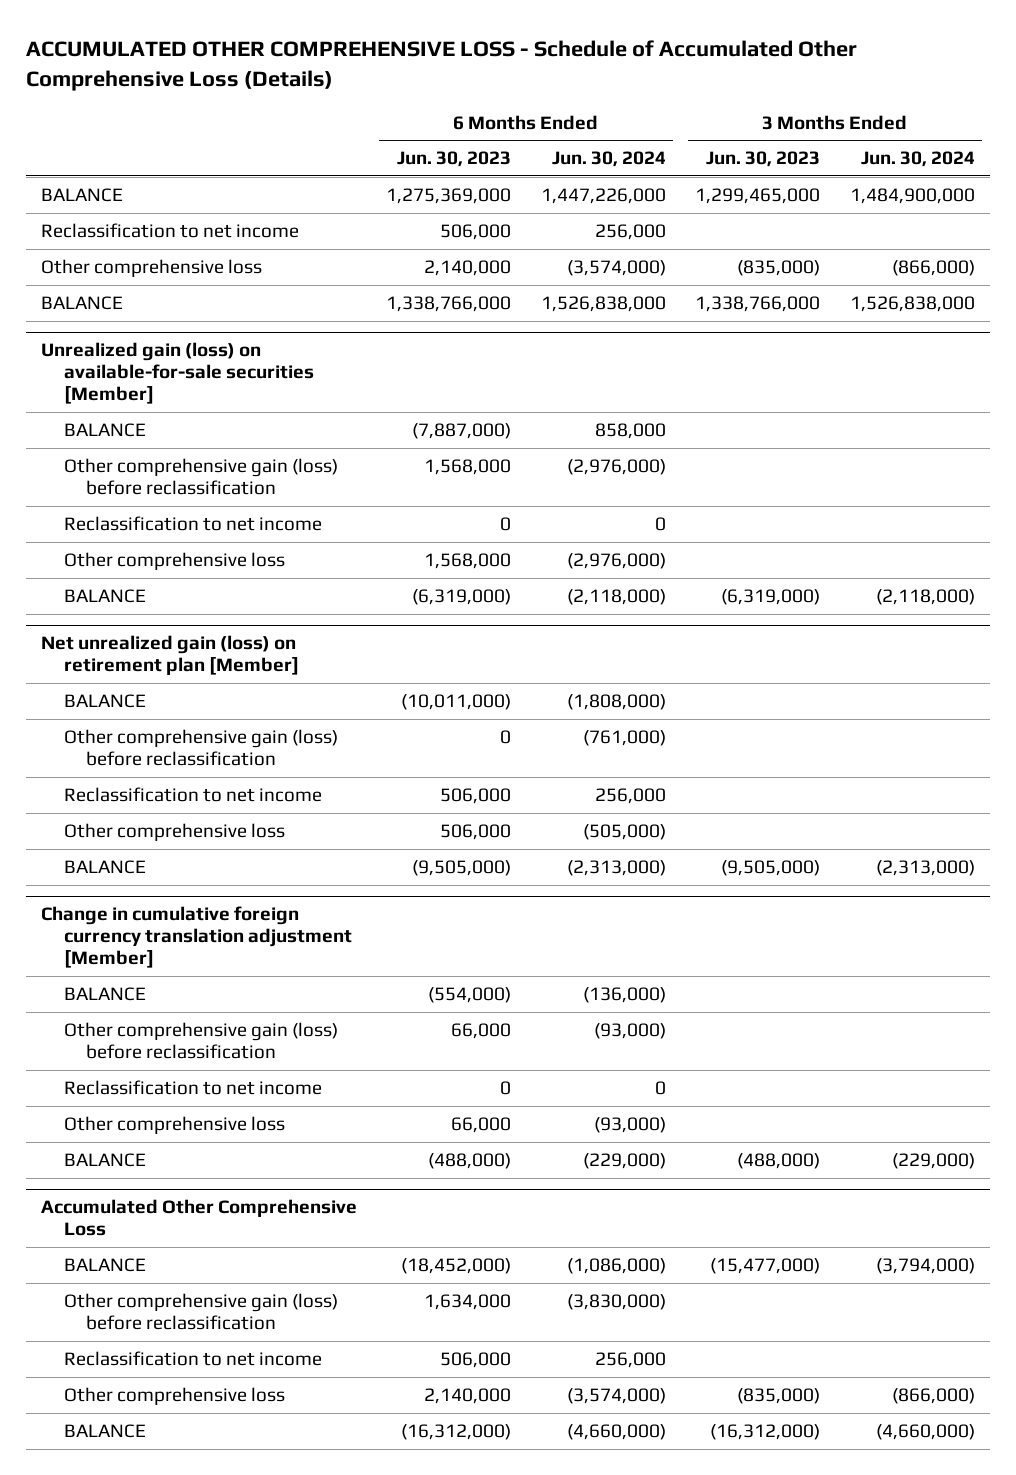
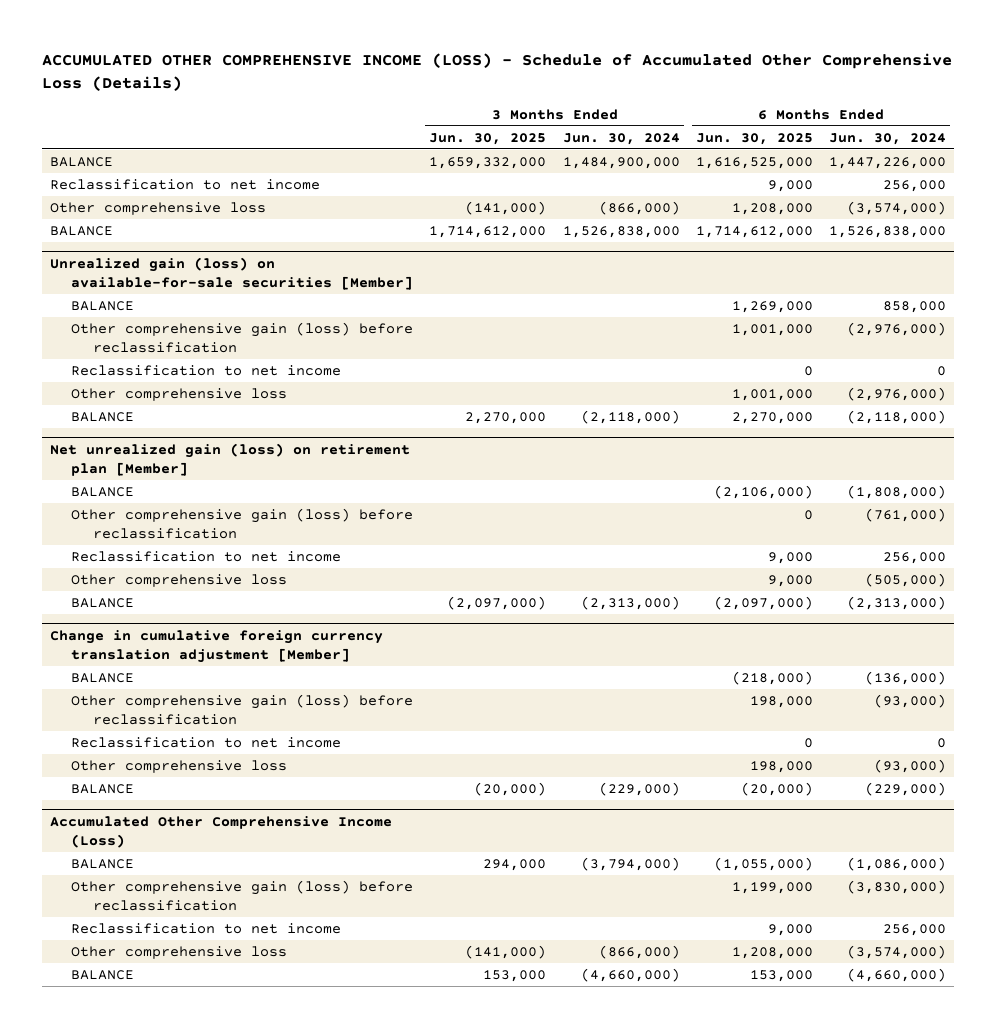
[26,39,858,91] ACCUMULATED OTHER COMPREHENSIVE LOSS - Schedule of Accumulated Other Comprehensive Loss (Details) -> [41,52,952,91] ACCUMULATED OTHER COMPREHENSIVE INCOME (LOSS) - Schedule of Accumulated Other Comprehensive Loss (Details)
[397,151,512,168] Jun. 30, 2023 -> none
[706,151,821,168] Jun. 30, 2023 -> none
none -> [429,132,547,145] Jun. 30, 2025
none -> [696,132,814,145] Jun. 30, 2025
[40,1199,357,1237] Accumulated Other Comprehensive Loss -> [49,815,392,848] Accumulated Other Comprehensive Income (Loss)

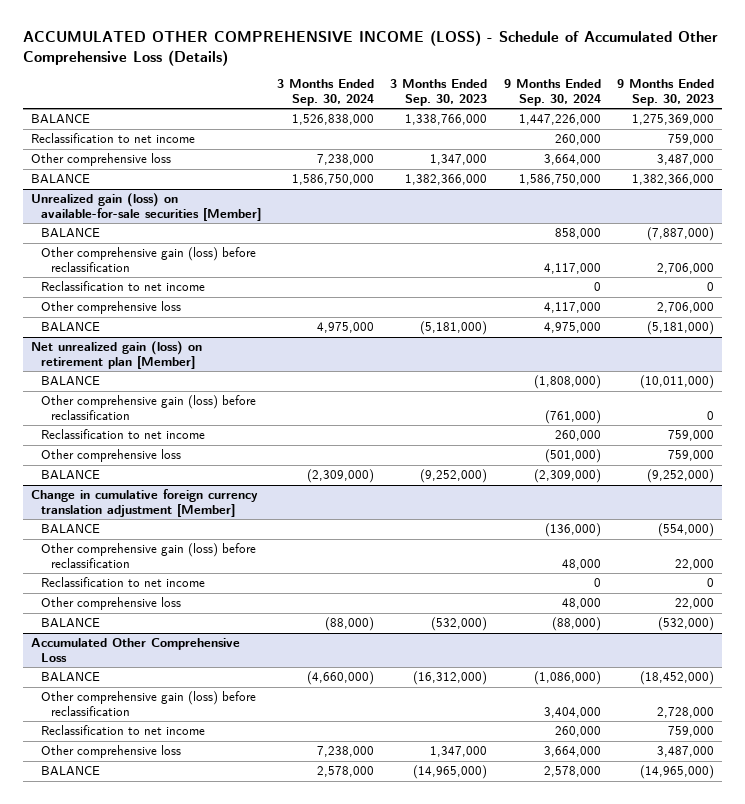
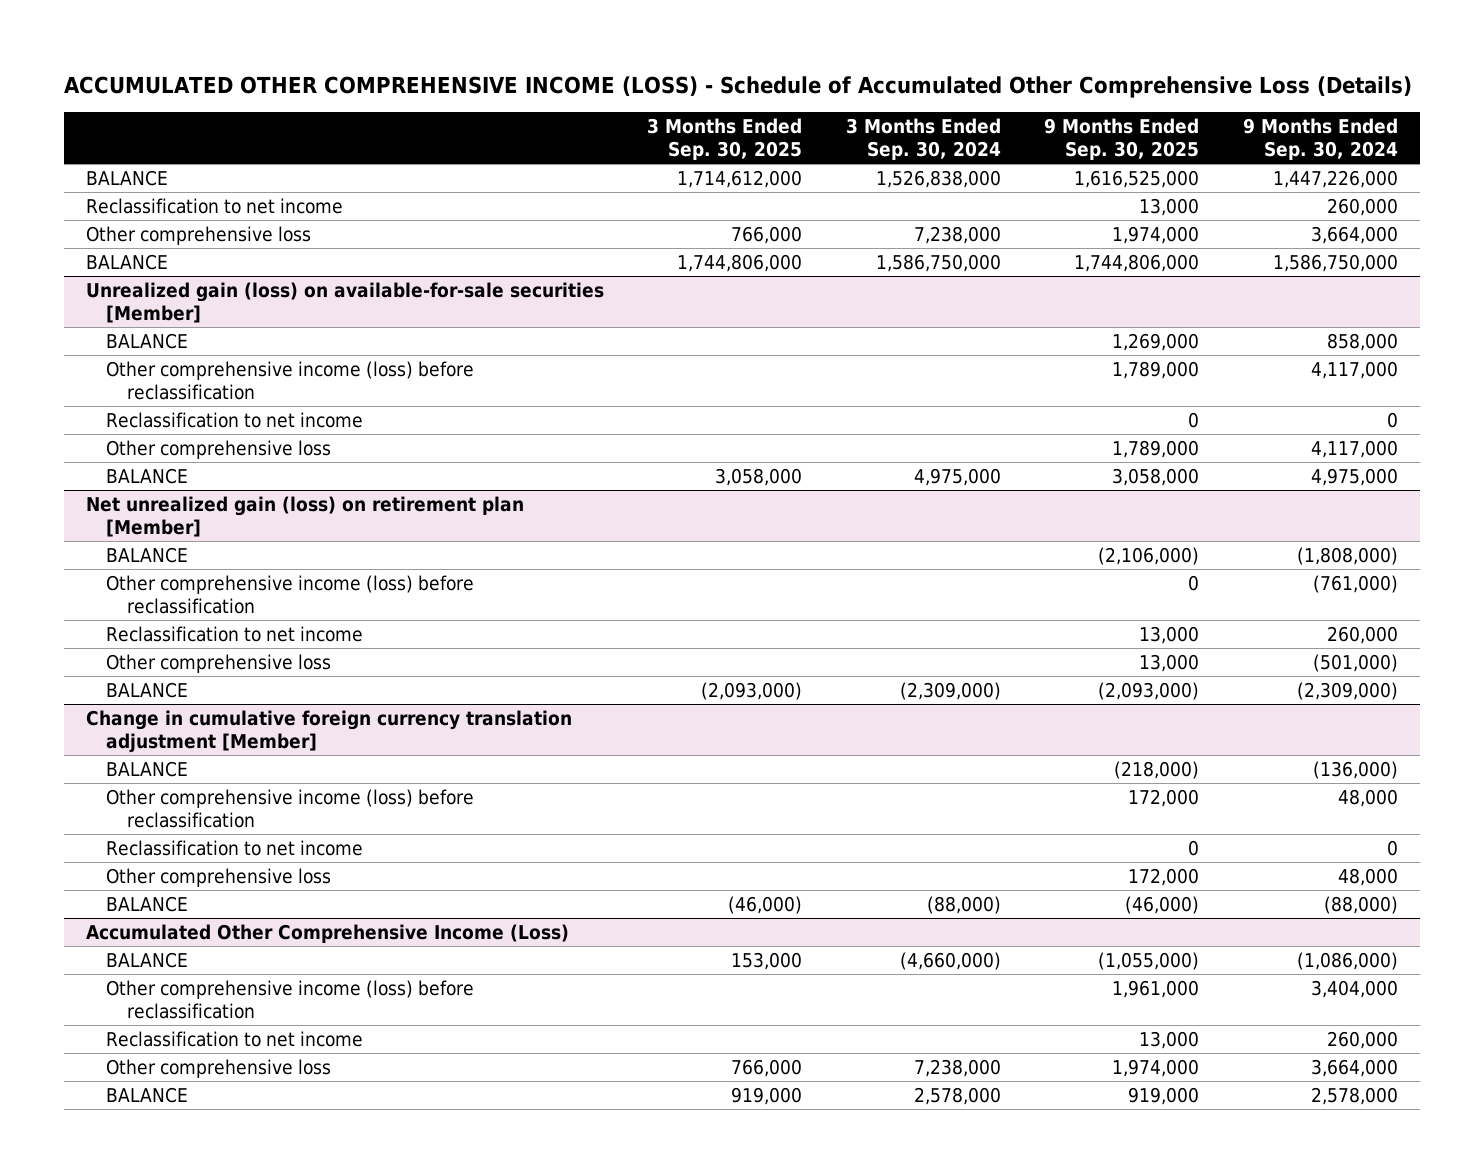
[390,79,488,106] 3 Months Ended Sep. 30, 2023 -> none
[616,79,714,106] 9 Months Ended Sep. 30, 2023 -> none
none -> [647,117,803,161] 3 Months Ended Sep. 30, 2025
none -> [1044,117,1200,161] 9 Months Ended Sep. 30, 2025
[40,247,256,272] Other comprehensive gain (loss) before reclassification -> [106,360,475,401] Other comprehensive income (loss) before reclassification
[40,395,256,420] Other comprehensive gain (loss) before reclassification -> [106,574,475,615] Other comprehensive income (loss) before reclassification
[40,543,256,568] Other comprehensive gain (loss) before reclassification -> [106,788,475,829] Other comprehensive income (loss) before reclassification
[30,638,240,662] Accumulated Other Comprehensive Loss -> [85,923,569,943] Accumulated Other Comprehensive Income (Loss)
[40,691,256,716] Other comprehensive gain (loss) before reclassification -> [106,979,475,1020] Other comprehensive income (loss) before reclassification

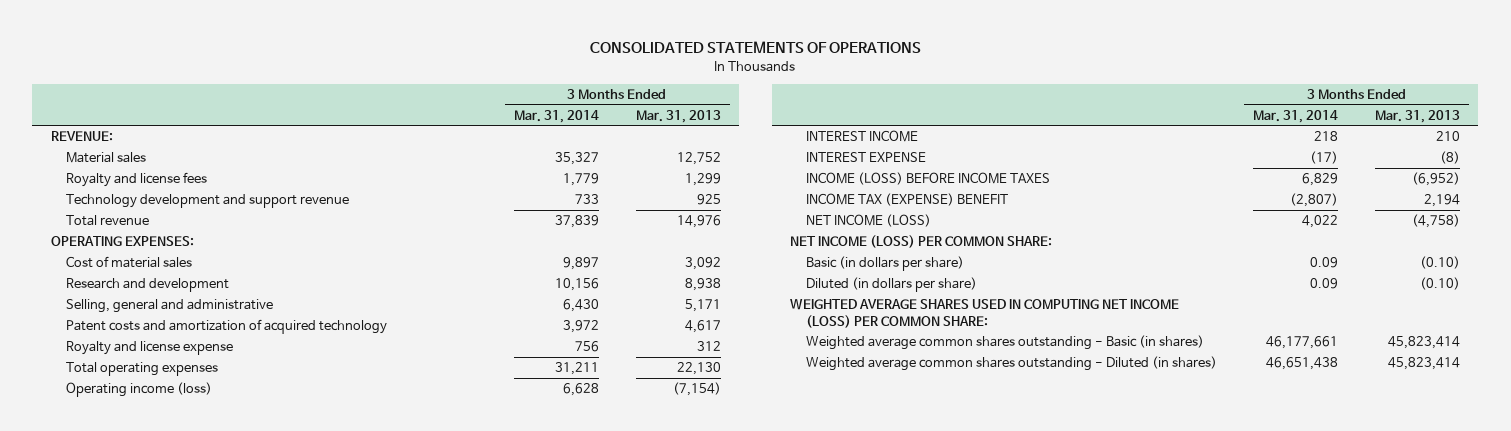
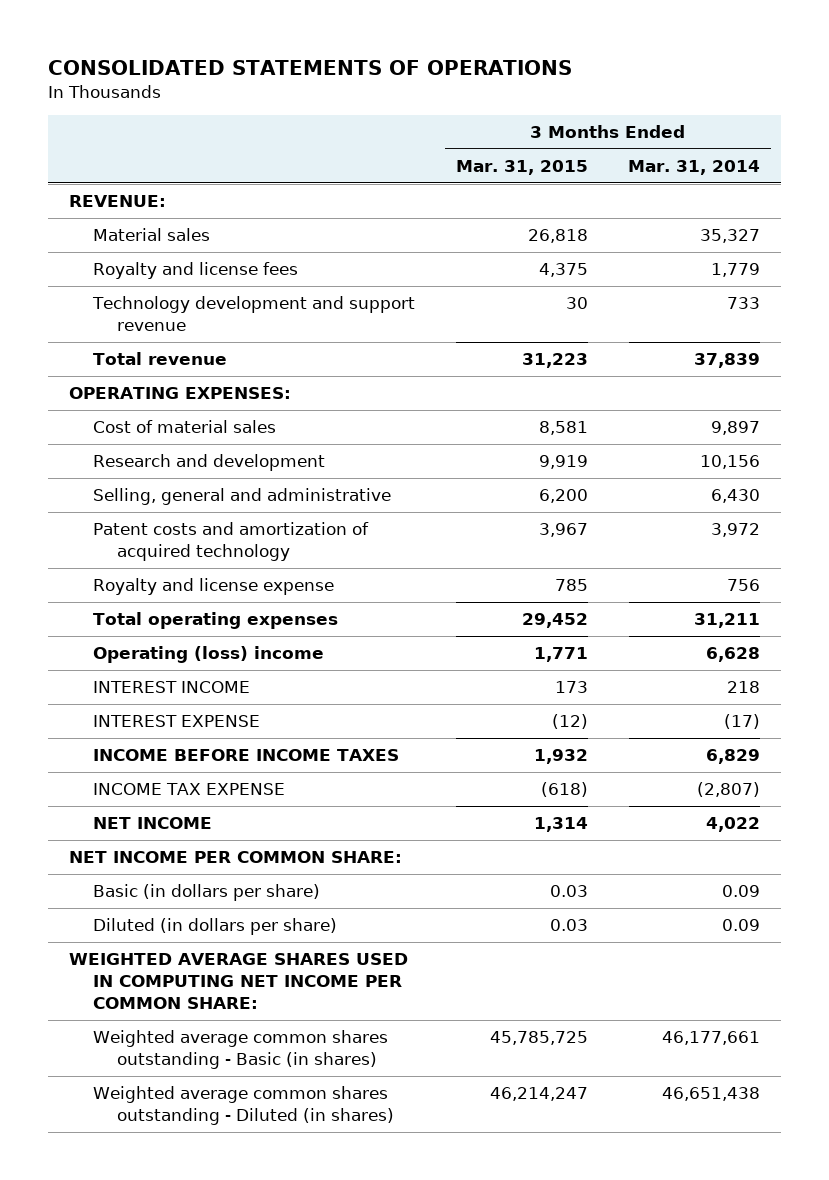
[635,109,721,123] Mar. 31, 2013 -> none
none -> [455,160,588,176] Mar. 31, 2015
[66,382,213,398] Operating income (loss) -> [92,646,324,664] Operating (loss) income
[805,172,1050,186] INCOME (LOSS) BEFORE INCOME TAXES -> [92,749,399,762] INCOME BEFORE INCOME TAXES
[805,193,1008,207] INCOME TAX (EXPENSE) BENEFIT -> [92,783,285,796] INCOME TAX EXPENSE
[805,214,931,228] NET INCOME (LOSS) -> [92,817,212,830] NET INCOME
[790,235,1053,249] NET INCOME (LOSS) PER COMMON SHARE: -> [68,851,402,864] NET INCOME PER COMMON SHARE:
[790,299,1180,328] WEIGHTED AVERAGE SHARES USED IN COMPUTING NET INCOME (LOSS) PER COMMON SHARE: -> [68,953,408,1010] WEIGHTED AVERAGE SHARES USED IN COMPUTING NET INCOME PER COMMON SHARE:

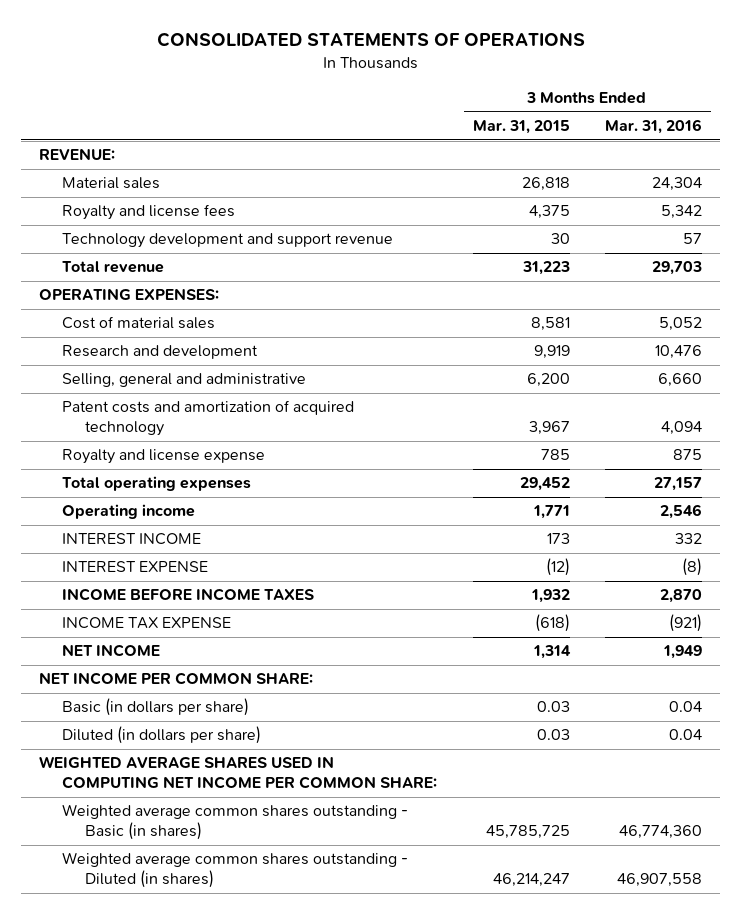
[628,160,761,176] Mar. 31, 2014 -> none
none -> [605,119,703,135] Mar. 31, 2016
[92,646,324,664] Operating (loss) income -> [61,504,195,520] Operating income

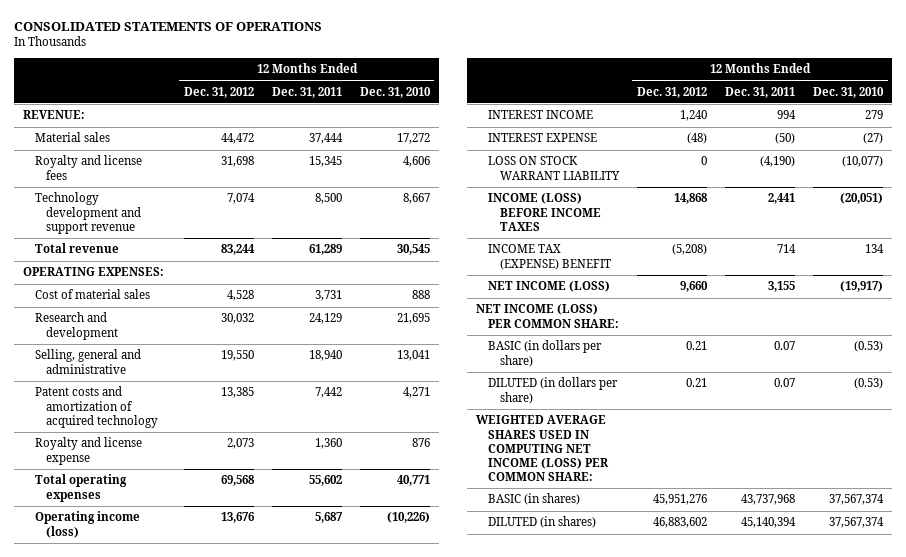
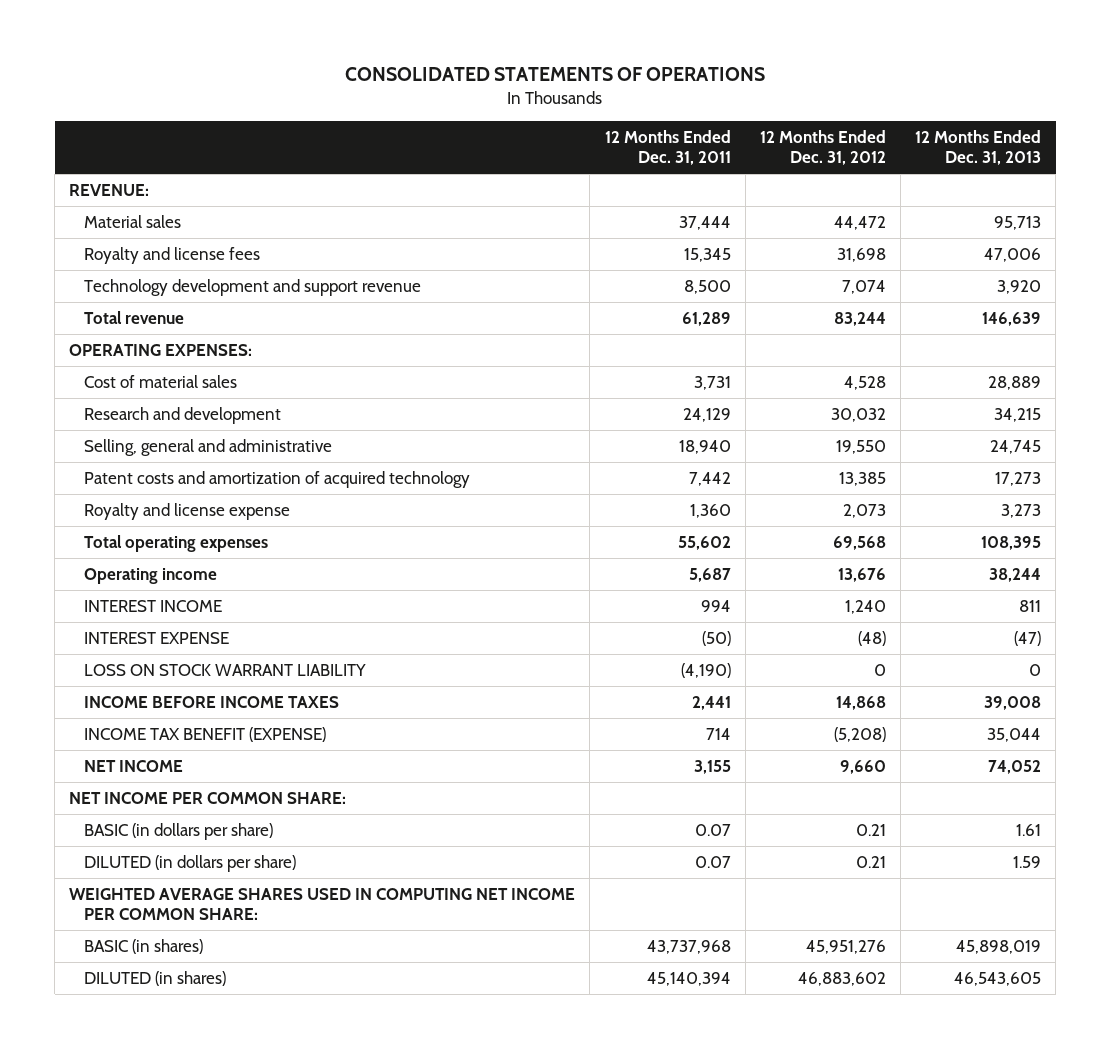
[359,86,431,98] Dec. 31, 2010 -> none
none -> [915,129,1042,166] 12 Months Ended Dec. 31, 2013
[34,511,140,538] Operating income (loss) -> [84,567,218,584] Operating income
[487,193,601,231] INCOME (LOSS) BEFORE INCOME TAXES -> [84,695,340,708] INCOME BEFORE INCOME TAXES
[487,244,611,270] INCOME TAX (EXPENSE) BENEFIT -> [84,726,327,742] INCOME TAX BENEFIT (EXPENSE)
[487,281,610,293] NET INCOME (LOSS) -> [84,759,184,772] NET INCOME
[475,304,619,328] NET INCOME (LOSS) PER COMMON SHARE: -> [69,791,347,804] NET INCOME PER COMMON SHARE:
[475,415,609,482] WEIGHTED AVERAGE SHARES USED IN COMPUTING NET INCOME (LOSS) PER COMMON SHARE: -> [69,887,576,921] WEIGHTED AVERAGE SHARES USED IN COMPUTING NET INCOME PER COMMON SHARE:

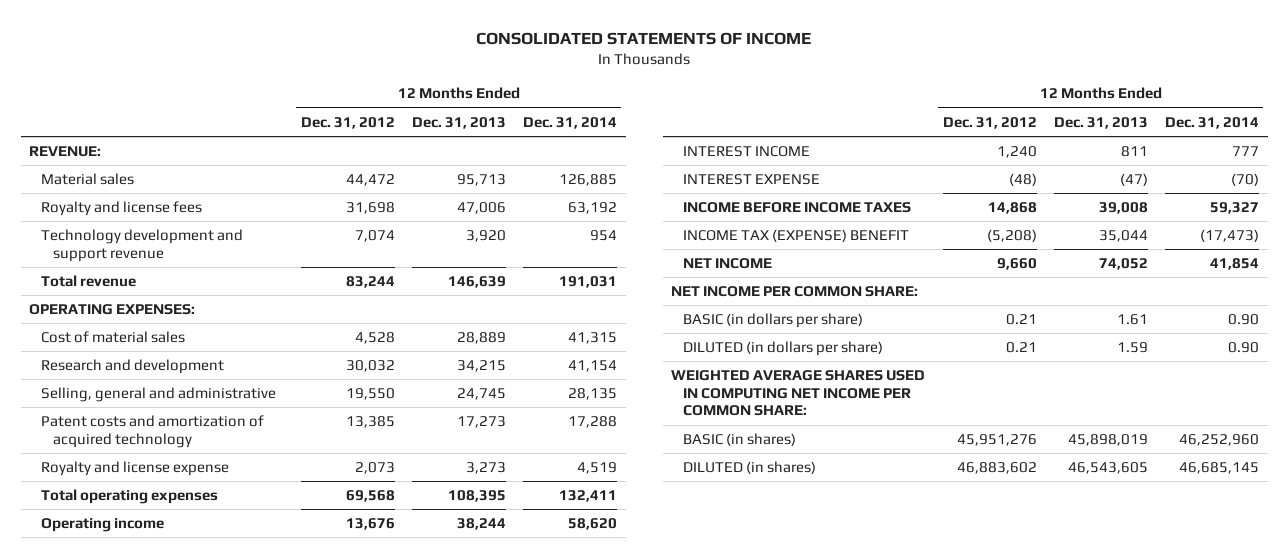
[345,66,766,81] CONSOLIDATED STATEMENTS OF OPERATIONS -> [476,32,812,46] CONSOLIDATED STATEMENTS OF INCOME
[604,129,731,166] 12 Months Ended Dec. 31, 2011 -> none
none -> [522,116,617,129] Dec. 31, 2014
[84,663,367,676] LOSS ON STOCK WARRANT LIABILITY -> none
[84,726,327,742] INCOME TAX BENEFIT (EXPENSE) -> [683,229,910,243] INCOME TAX (EXPENSE) BENEFIT

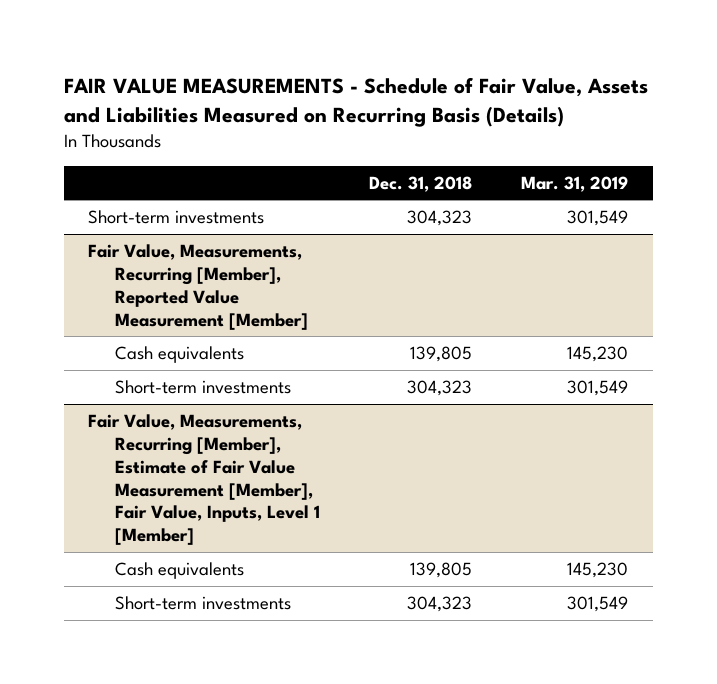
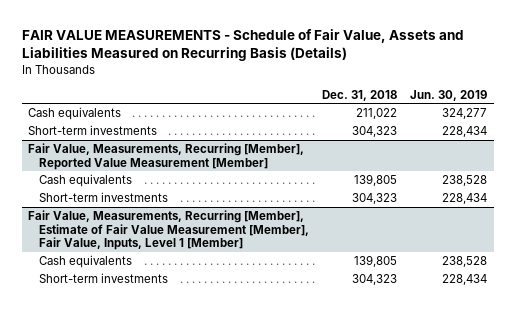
[521,175,629,192] Mar. 31, 2019 -> none
none -> [410,89,488,101] Jun. 30, 2019
none -> [28,107,122,121] Cash equivalents

